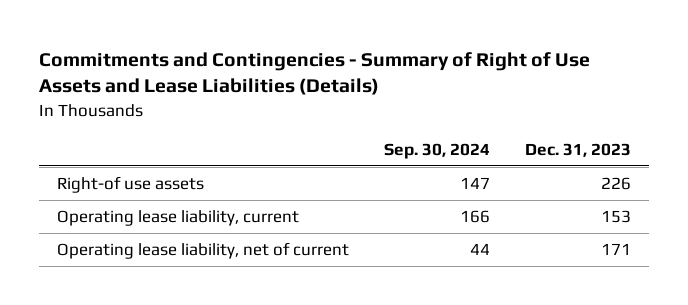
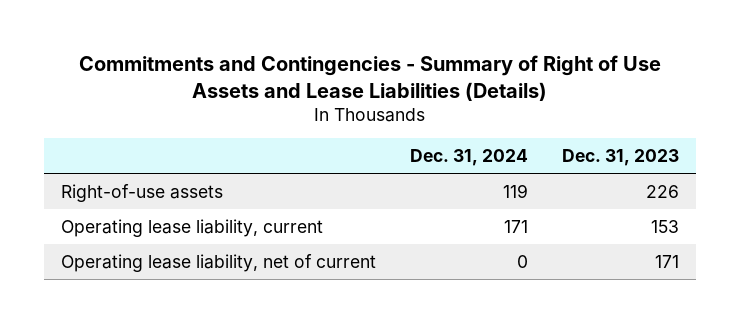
[383,142,490,159] Sep. 30, 2024 -> none
none -> [409,149,528,167] Dec. 31, 2024
[56,175,204,193] Right-of use assets -> [61,183,224,202] Right-of-use assets

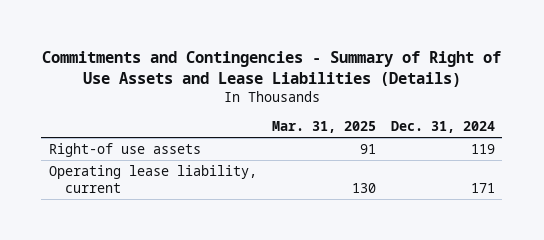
[561,149,679,167] Dec. 31, 2023 -> none
none -> [271,121,376,134] Mar. 31, 2025
[61,183,224,202] Right-of-use assets -> [48,142,201,157] Right-of use assets
[61,253,377,272] Operating lease liability, net of current -> none

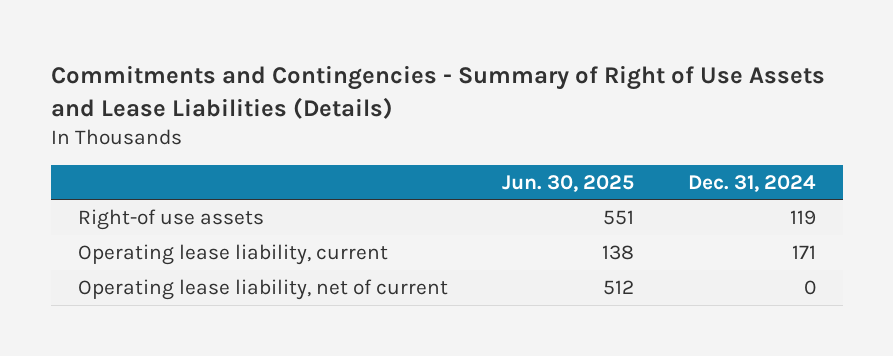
[271,121,376,134] Mar. 31, 2025 -> none
none -> [501,174,634,192] Jun. 30, 2025
none -> [77,278,448,300] Operating lease liability, net of current

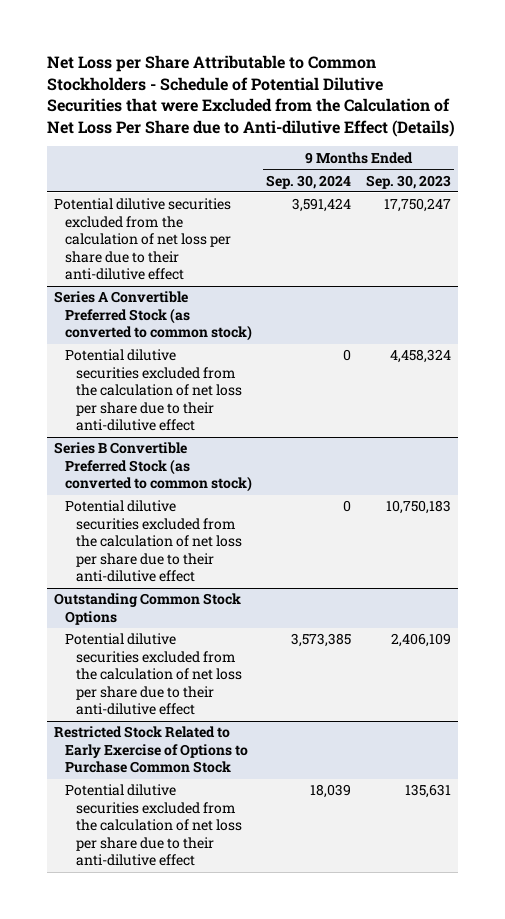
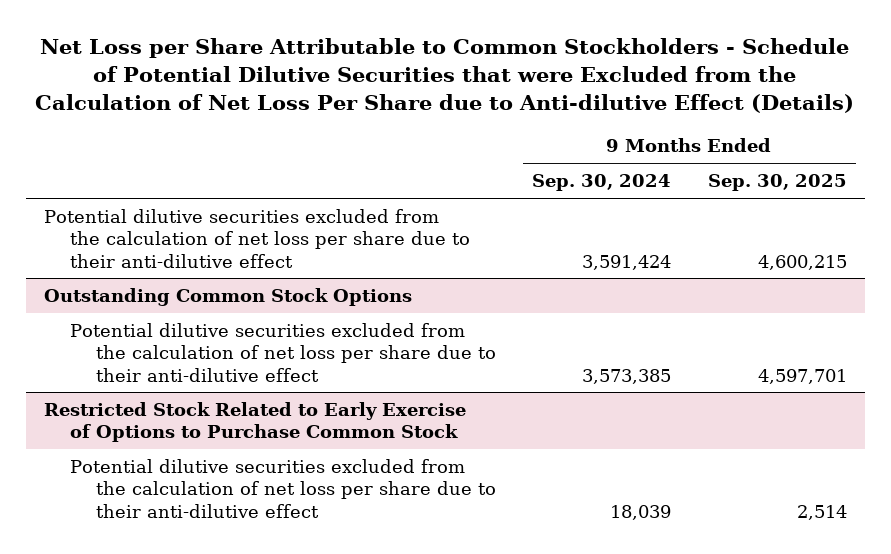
[365,174,451,189] Sep. 30, 2023 -> none
none -> [707,174,847,192] Sep. 30, 2025
[54,291,252,342] Series A Convertible Preferred Stock (as converted to common stock) -> none
[64,349,242,432] Potential dilutive securities excluded from the calculation of net loss per share due to their anti-dilutive effect -> none
[54,442,252,493] Series B Convertible Preferred Stock (as converted to common stock) -> none
[64,500,242,583] Potential dilutive securities excluded from the calculation of net loss per share due to their anti-dilutive effect -> none

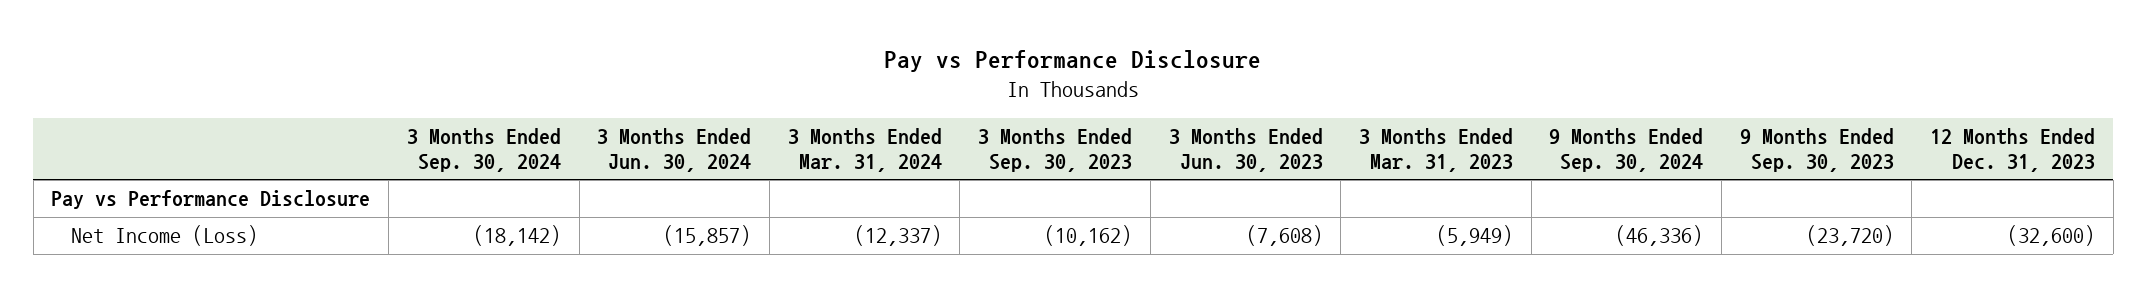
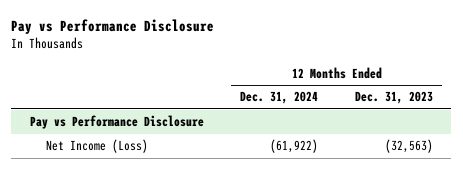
[406,127,561,172] 3 Months Ended Sep. 30, 2024 -> none
[597,127,752,172] 3 Months Ended Jun. 30, 2024 -> none
[787,127,942,172] 3 Months Ended Mar. 31, 2024 -> none
[978,127,1133,172] 3 Months Ended Sep. 30, 2023 -> none
[1168,127,1323,172] 3 Months Ended Jun. 30, 2023 -> none
[1358,127,1513,172] 3 Months Ended Mar. 31, 2023 -> none
[1549,127,1704,172] 9 Months Ended Sep. 30, 2024 -> none
[1739,127,1894,172] 9 Months Ended Sep. 30, 2023 -> none
none -> [240,91,319,105] Dec. 31, 2024
[2007,225,2096,247] (32,600) -> [385,139,434,154] (32,563)

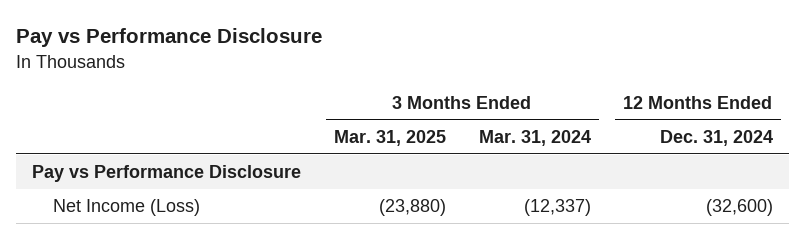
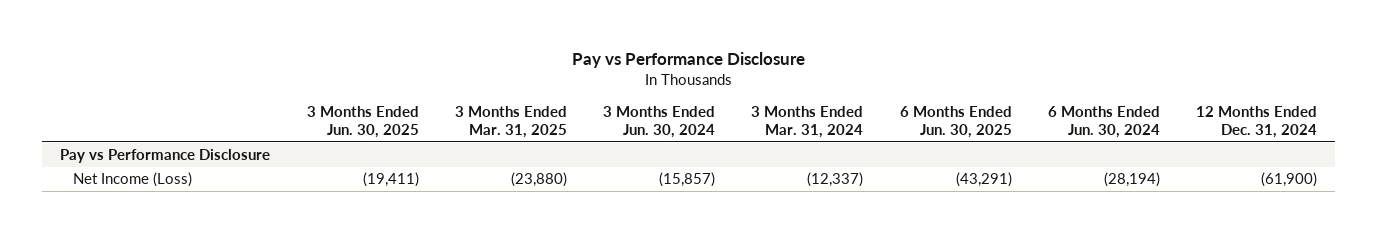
none -> [306,105,419,138] 3 Months Ended Jun. 30, 2025
none -> [603,105,716,138] 3 Months Ended Jun. 30, 2024
none -> [899,105,1012,138] 6 Months Ended Jun. 30, 2025
none -> [1047,105,1160,138] 6 Months Ended Jun. 30, 2024
[705,199,773,217] (32,600) -> [1261,172,1318,188] (61,900)

